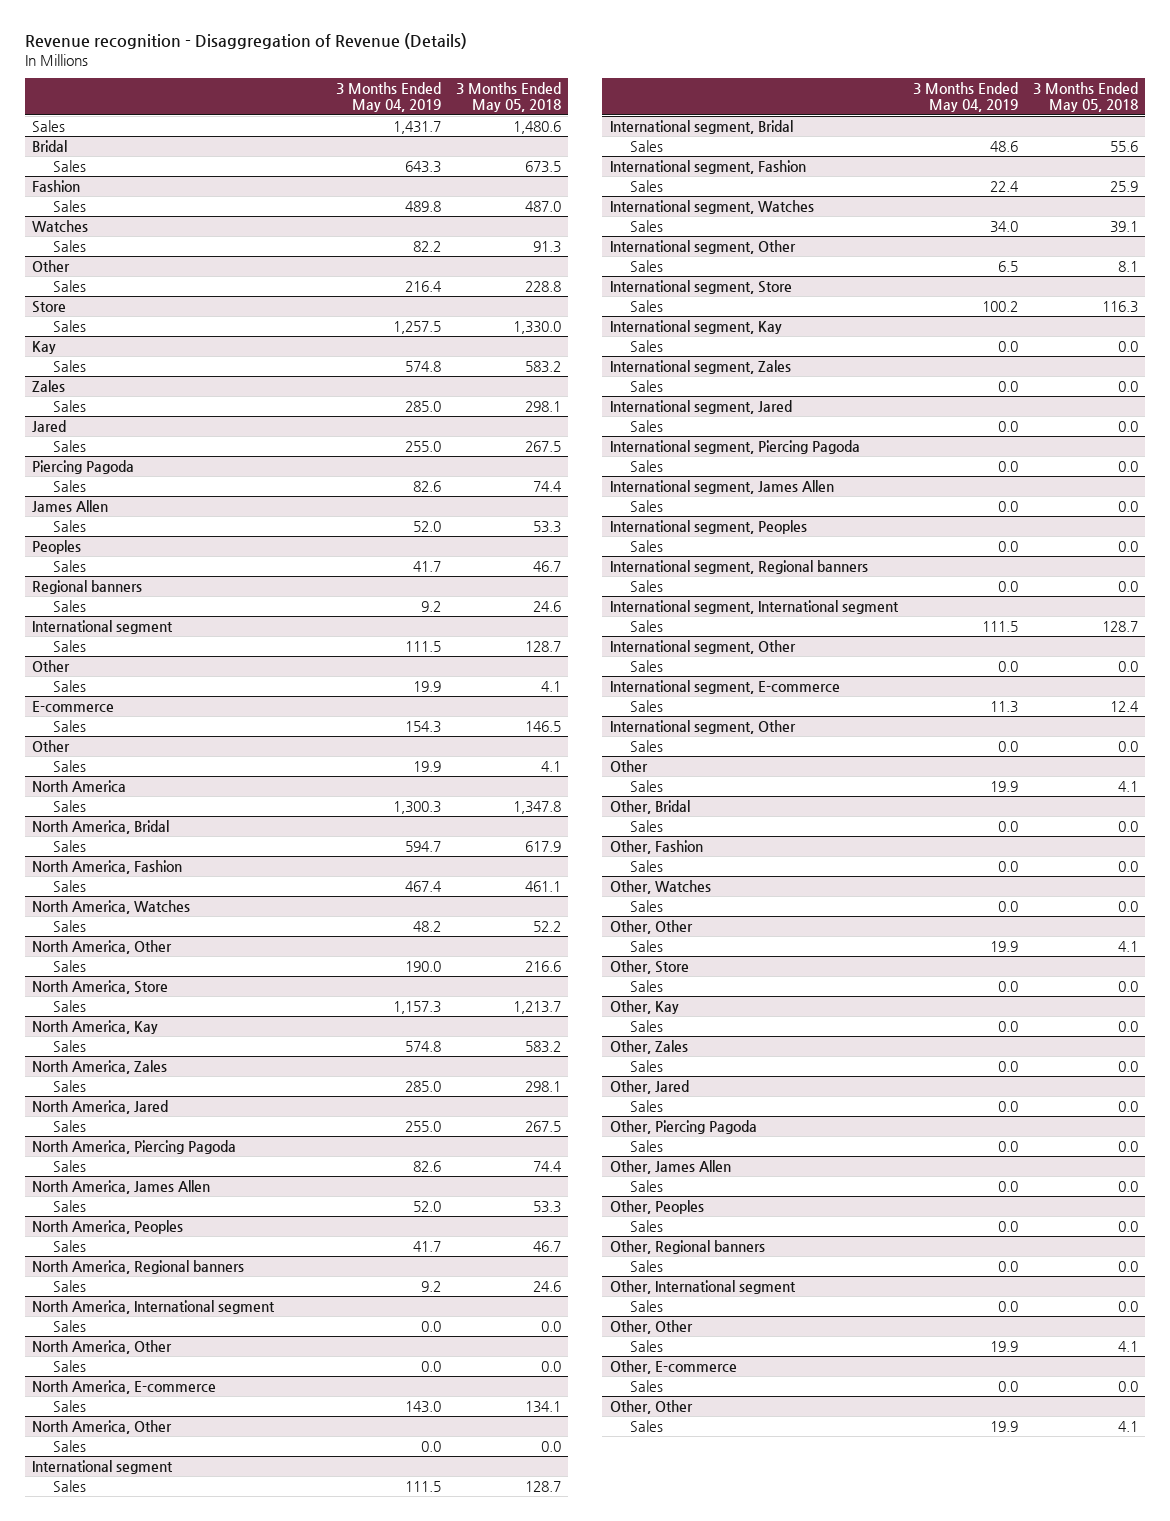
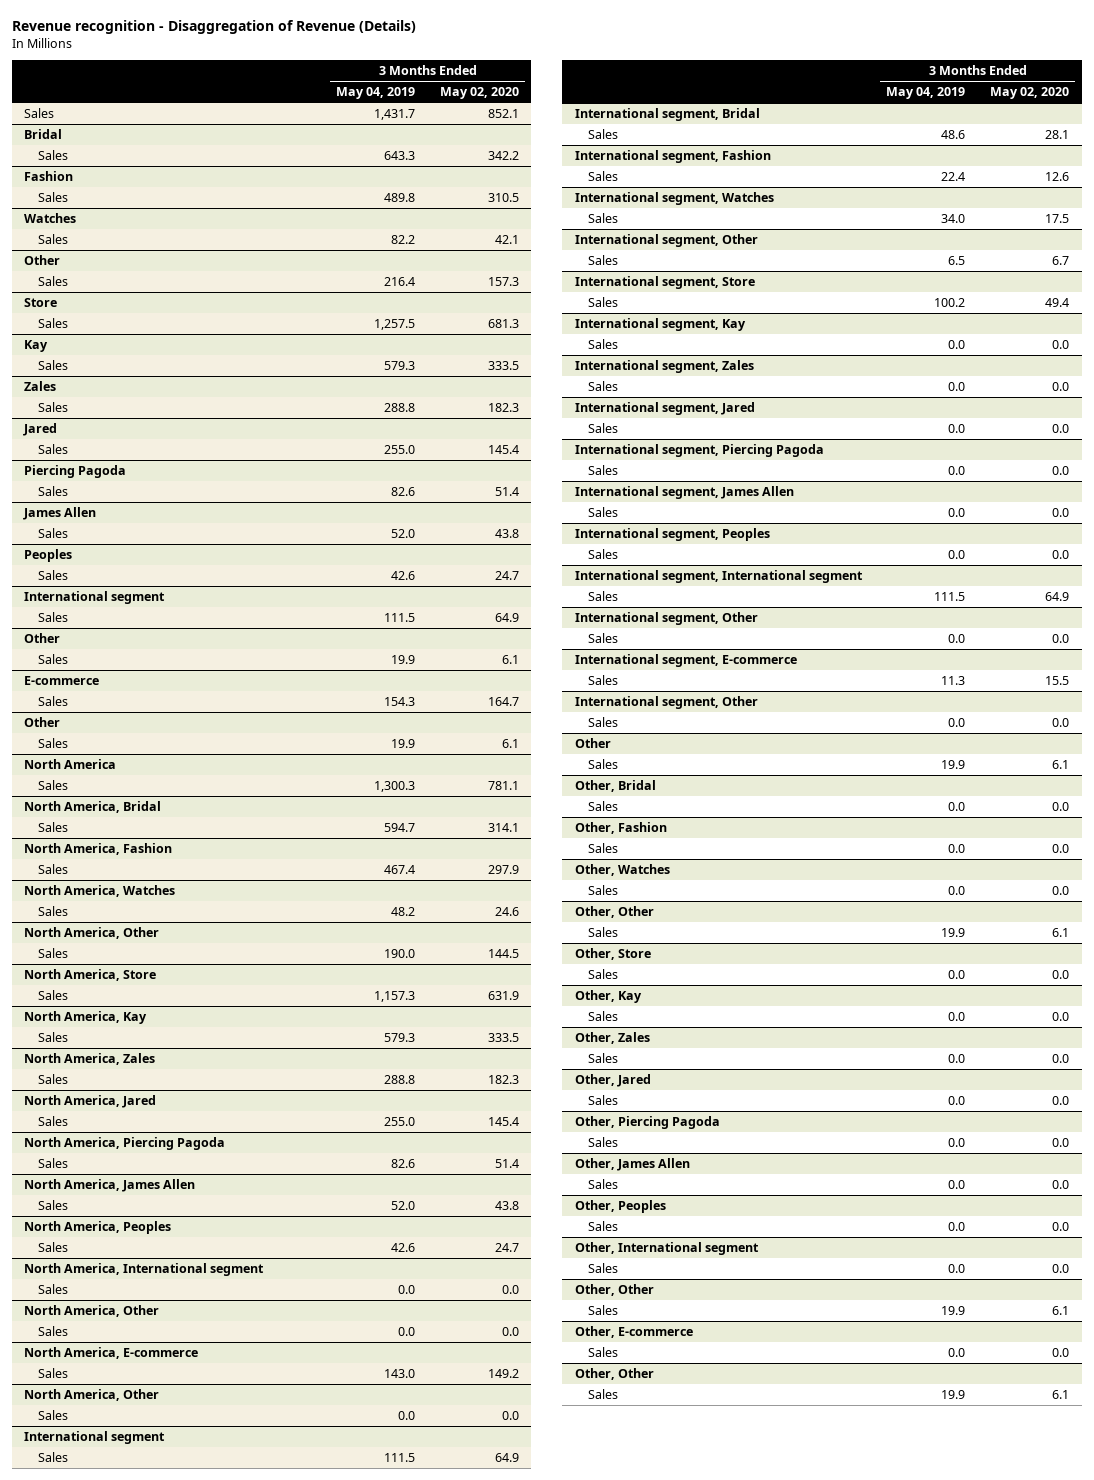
[455,82,561,113] 3 Months Ended May 05, 2018 -> none
none -> [439,86,519,99] May 02, 2020
[404,360,441,372] 574.8 -> [384,360,416,370] 579.3
[404,400,441,412] 285.0 -> [384,402,416,412] 288.8
[32,579,143,594] Regional banners -> none
[53,599,87,612] Sales -> none
[412,560,441,572] 41.7 -> [391,570,416,580] 42.6
[404,1040,441,1052] 574.8 -> [384,1032,416,1042] 579.3
[404,1080,441,1092] 285.0 -> [384,1074,416,1084] 288.8
[32,1259,245,1274] North America, Regional banners -> none
[53,1279,87,1292] Sales -> none
[412,1240,441,1252] 41.7 -> [391,1242,416,1252] 42.6
[609,559,868,574] International segment, Regional banners -> none
[630,579,664,592] Sales -> none
[609,1239,765,1254] Other, Regional banners -> none
[630,1259,664,1272] Sales -> none

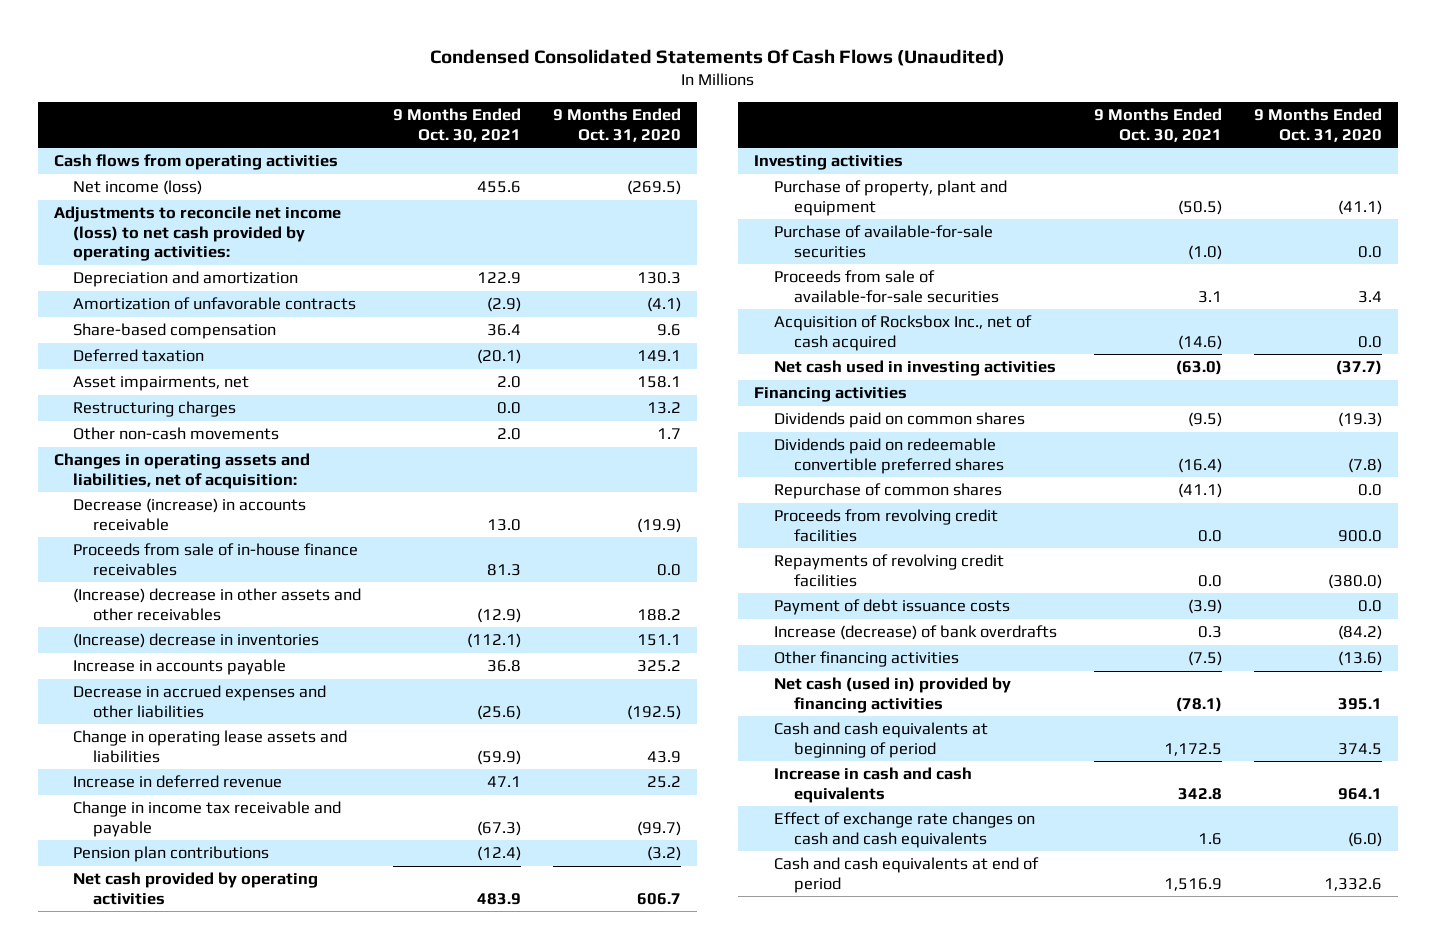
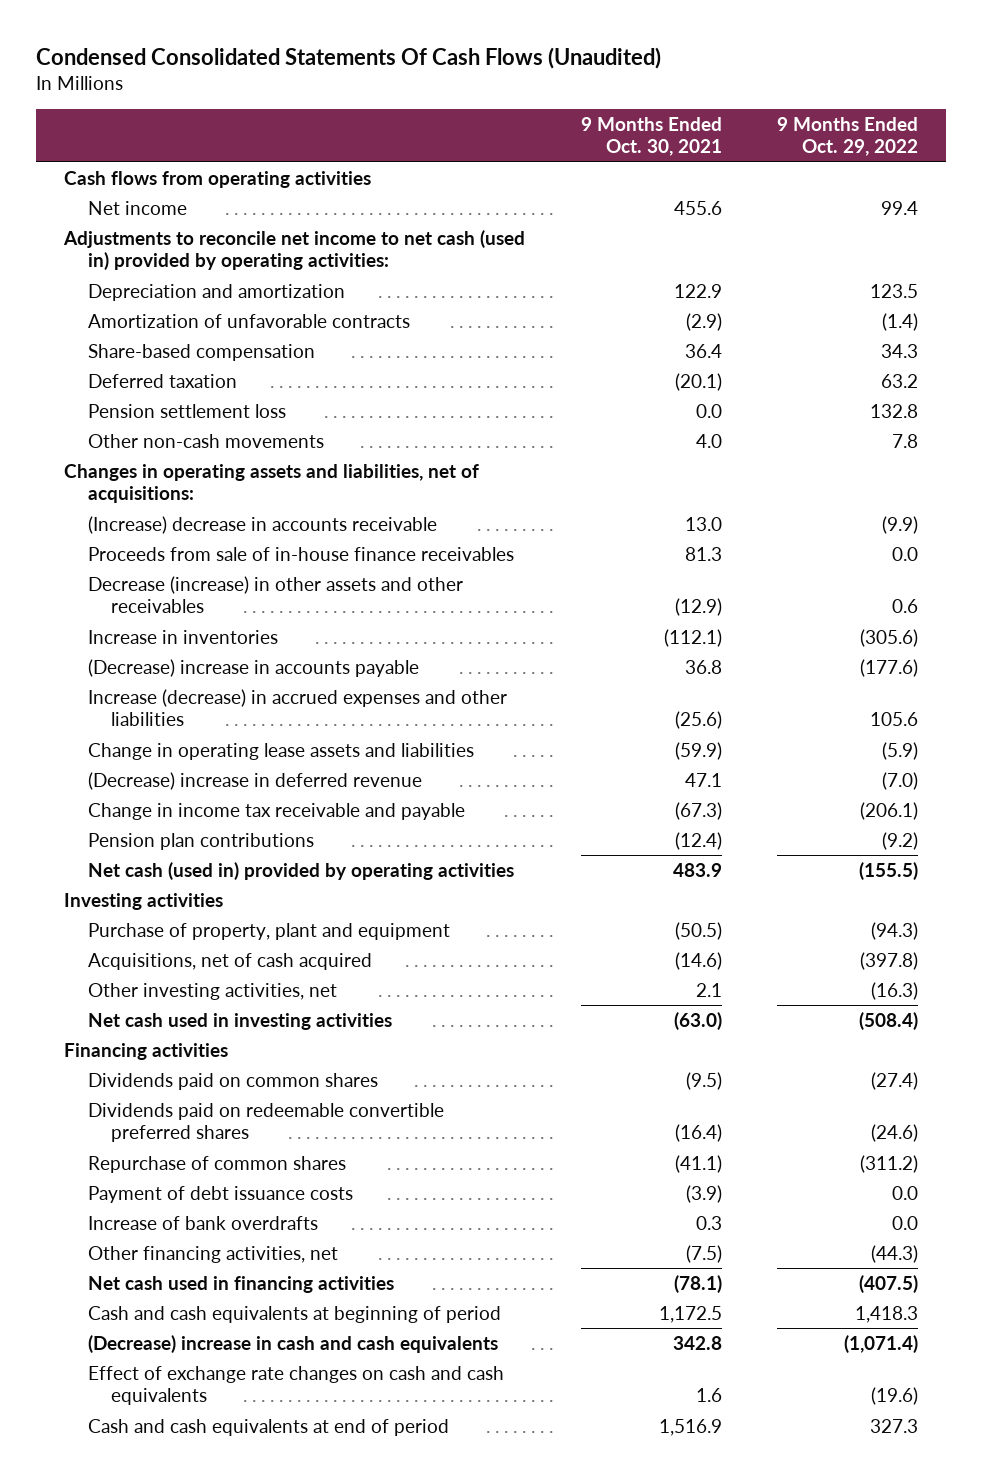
[553,108,682,142] 9 Months Ended Oct. 31, 2020 -> none
none -> [777,116,919,157] 9 Months Ended Oct. 29, 2022
[73,180,203,196] Net income (loss) -> [87,200,187,215] Net income
[53,206,341,262] Adjustments to reconcile net income (loss) to net cash provided by operating activities: -> [63,229,526,271] Adjustments to reconcile net income to net cash (used in) provided by operating activities:
[73,376,250,392] Asset impairments, net -> none
[73,401,237,418] Restructuring charges -> none
none -> [87,403,286,418] Pension settlement loss
[497,428,522,441] 2.0 -> [695,433,722,448] 4.0
[53,453,310,489] Changes in operating assets and liabilities, net of acquisition: -> [64,463,480,504] Changes in operating assets and liabilities, net of acquisitions:
[73,498,307,531] Decrease (increase) in accounts receivable -> [87,515,437,534] (Increase) decrease in accounts receivable
[73,588,362,621] (Increase) decrease in other assets and other receivables -> [87,575,463,614] Decrease (increase) in other assets and other receivables
[73,633,320,649] (Increase) decrease in inventories -> [87,629,278,644] Increase in inventories
[73,659,287,676] Increase in accounts payable -> [87,658,419,677] (Decrease) increase in accounts payable
[73,685,327,718] Decrease in accrued expenses and other liabilities -> [87,688,507,727] Increase (decrease) in accrued expenses and other liabilities
[73,775,283,789] Increase in deferred revenue -> [87,771,422,790] (Decrease) increase in deferred revenue
[73,872,319,905] Net cash provided by operating activities -> [87,861,514,880] Net cash (used in) provided by operating activities
[773,225,993,258] Purchase of available-for-sale securities -> none
[773,270,999,303] Proceeds from sale of available-for-sale securities -> none
[773,315,1032,351] Acquisition of Rocksbox Inc., net of cash acquired -> [87,952,372,970] Acquisitions, net of cash acquired
none -> [87,982,337,1000] Other investing activities, net
[773,509,998,542] Proceeds from revolving credit facilities -> none
[773,554,1004,587] Repayments of revolving credit facilities -> none
[773,625,1057,641] Increase (decrease) of bank overdrafts -> [87,1215,318,1230] Increase of bank overdrafts
[773,651,959,668] Other financing activities -> [87,1245,338,1263] Other financing activities, net
[773,677,1011,713] Net cash (used in) provided by financing activities -> [87,1275,394,1293] Net cash used in financing activities
[773,767,972,803] Increase in cash and cash equivalents -> [87,1334,498,1353] (Decrease) increase in cash and cash equivalents

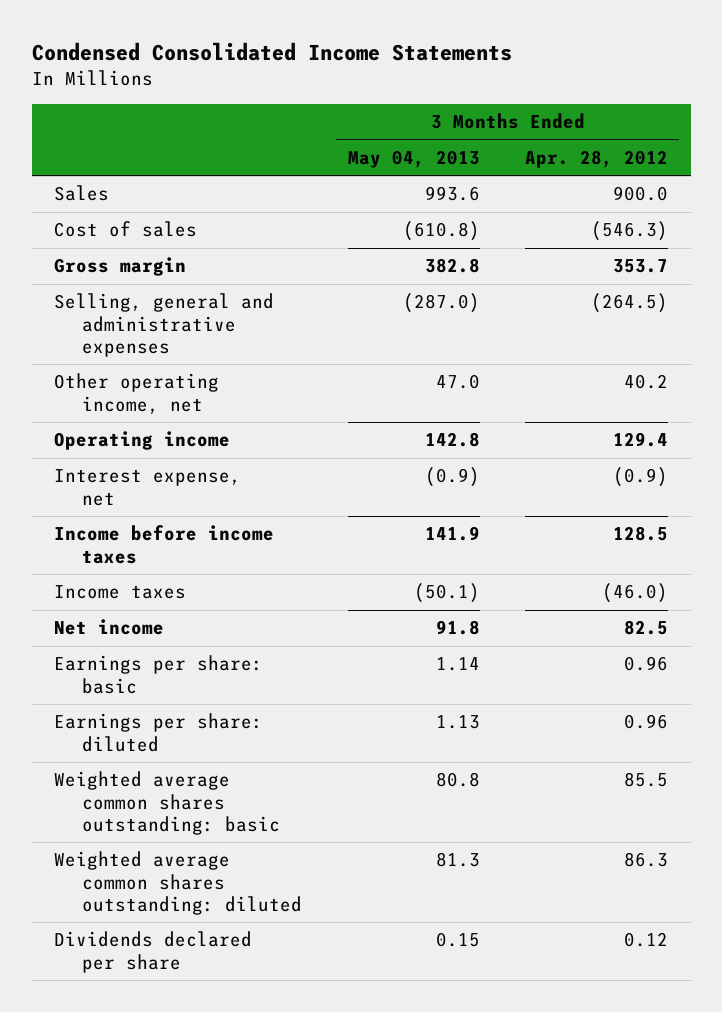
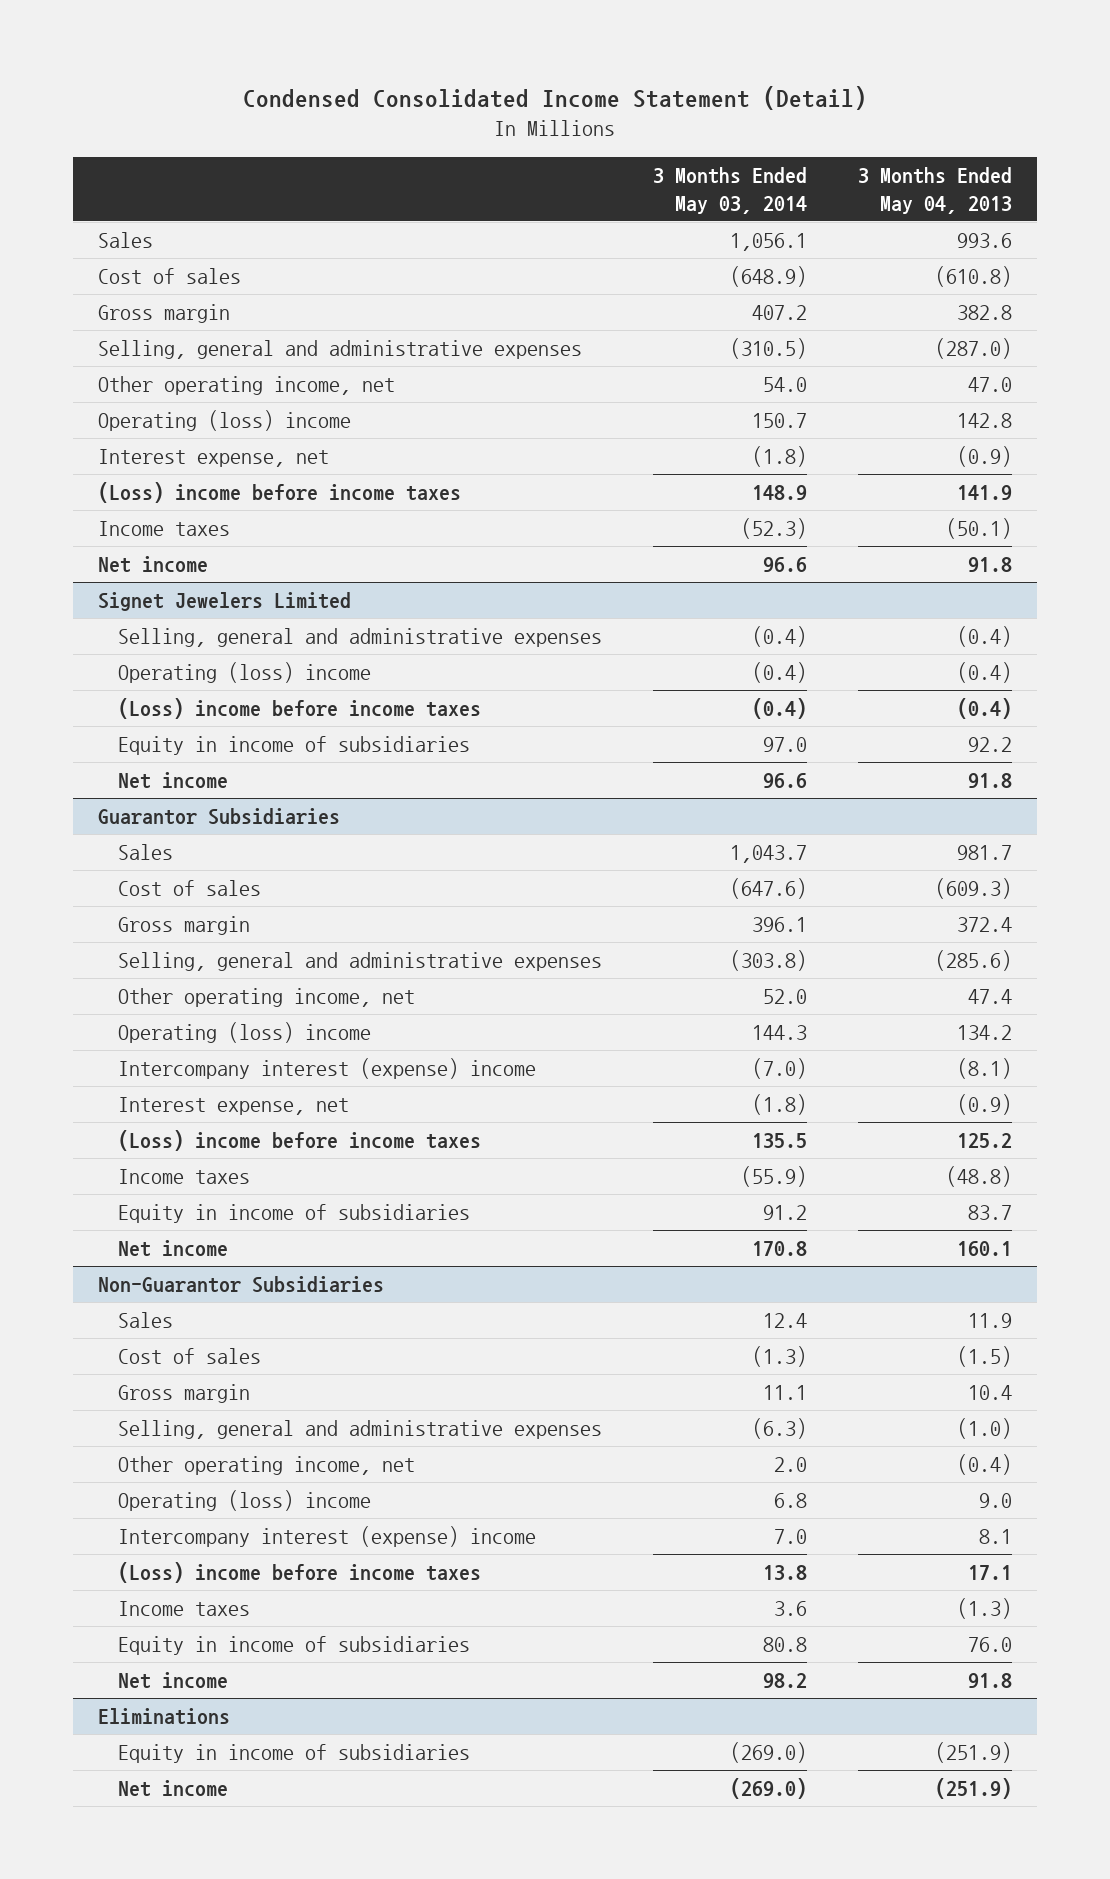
[31,42,512,62] Condensed Consolidated Income Statements -> [242,86,867,111] Condensed Consolidated Income Statement (Detail)
[524,149,668,168] Apr. 28, 2012 -> none
none -> [652,166,807,214] 3 Months Ended May 03, 2014
[54,431,231,451] Operating income -> [97,409,351,431] Operating (loss) income
[54,525,275,564] Income before income taxes -> [97,481,461,503] (Loss) income before income taxes
[54,655,264,694] Earnings per share: basic -> none
[54,713,264,752] Earnings per share: diluted -> none
[54,771,281,835] Weighted average common shares outstanding: basic -> none
[54,851,303,915] Weighted average common shares outstanding: diluted -> none
[54,931,253,973] Dividends declared per share -> none
none -> [97,591,351,611] Signet Jewelers Limited
none -> [118,627,603,647] Selling, general and administrative expenses
none -> [118,661,372,683] Operating (loss) income
none -> [118,697,482,719] (Loss) income before income taxes
none -> [118,735,471,755] Equity in income of subsidiaries
none -> [118,771,229,789] Net income
none -> [97,807,340,825] Guarantor Subsidiaries
none -> [118,843,174,860] Sales
none -> [118,879,262,896] Cost of sales
none -> [118,915,251,935] Gross margin
none -> [118,951,603,971] Selling, general and administrative expenses
none -> [118,987,416,1007] Other operating income, net
none -> [118,1021,372,1043] Operating (loss) income
none -> [118,1057,537,1079] Intercompany interest (expense) income
none -> [118,1096,350,1115] Interest expense, net
none -> [118,1129,482,1151] (Loss) income before income taxes
none -> [118,1168,251,1184] Income taxes
none -> [118,1203,471,1223] Equity in income of subsidiaries
none -> [118,1239,229,1257] Net income
none -> [97,1275,384,1293] Non-Guarantor Subsidiaries
none -> [118,1311,174,1328] Sales
none -> [118,1347,262,1364] Cost of sales
none -> [118,1383,251,1403] Gross margin
none -> [118,1419,603,1439] Selling, general and administrative expenses
none -> [118,1455,416,1475] Other operating income, net
none -> [118,1489,372,1511] Operating (loss) income
none -> [118,1525,537,1547] Intercompany interest (expense) income
none -> [118,1561,482,1583] (Loss) income before income taxes
none -> [118,1600,251,1616] Income taxes
none -> [118,1635,471,1655] Equity in income of subsidiaries
none -> [118,1671,229,1689] Net income
none -> [97,1707,230,1725] Eliminations
none -> [118,1743,471,1763] Equity in income of subsidiaries
none -> [118,1779,229,1797] Net income

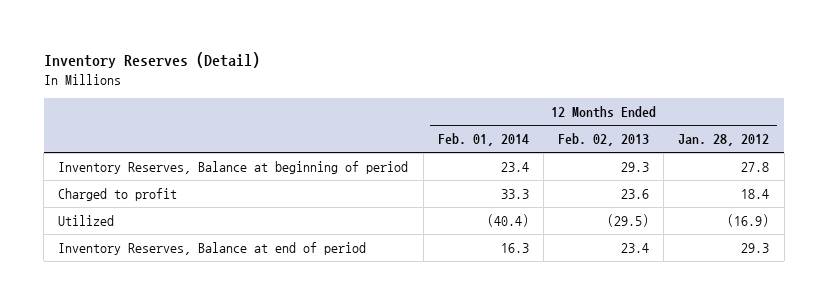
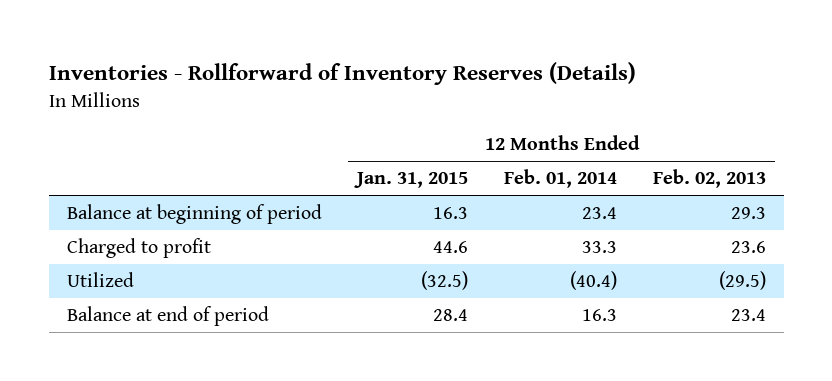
[43,52,260,69] Inventory Reserves (Detail) -> [48,61,636,85] Inventories - Rollforward of Inventory Reserves (Details)
[678,134,770,147] Jan. 28, 2012 -> none
none -> [354,172,469,189] Jan. 31, 2015
[58,160,409,174] Inventory Reserves, Balance at beginning of period -> [66,204,322,225] Balance at beginning of period
[58,241,367,255] Inventory Reserves, Balance at end of period -> [66,306,269,327] Balance at end of period

